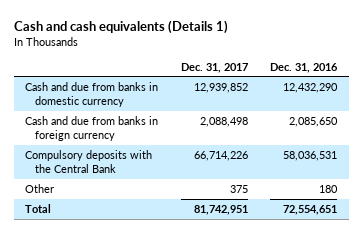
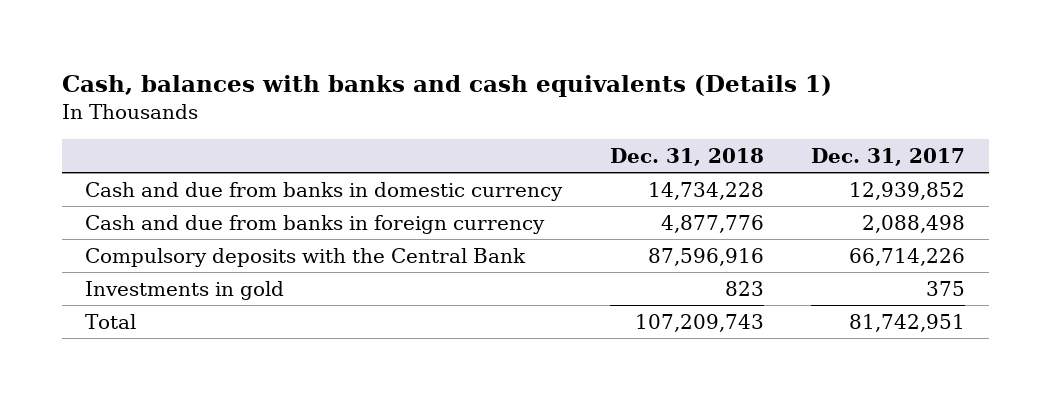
[13,19,228,34] Cash and cash equivalents (Details 1) -> [61,75,832,98] Cash, balances with banks and cash equivalents (Details 1)
[270,62,339,73] Dec. 31, 2016 -> none
none -> [609,147,764,166] Dec. 31, 2018
[24,183,54,193] Other -> [85,280,285,300] Investments in gold

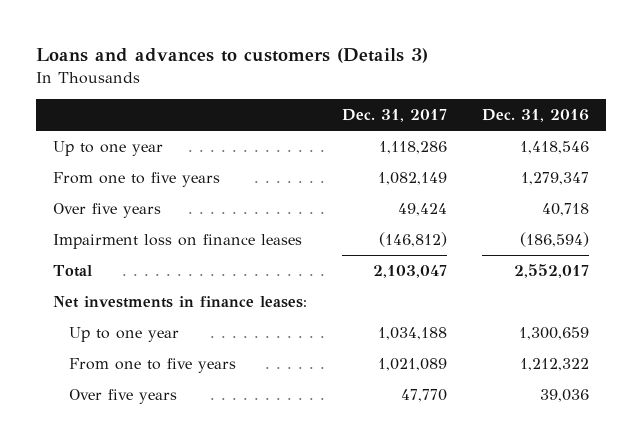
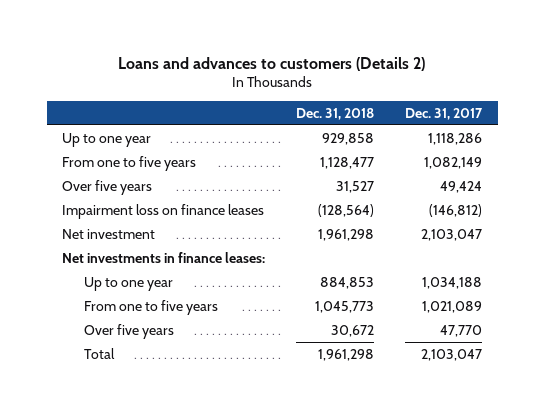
[35,47,428,63] Loans and advances to customers (Details 3) -> [118,56,426,71] Loans and advances to customers (Details 2)
[481,109,589,123] Dec. 31, 2016 -> none
none -> [296,107,375,120] Dec. 31, 2018
none -> [62,228,156,239] Net investment
[53,265,93,278] Total -> [83,347,115,359] Total

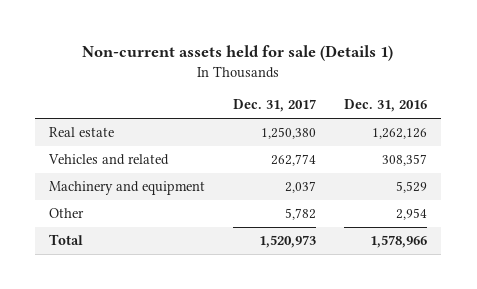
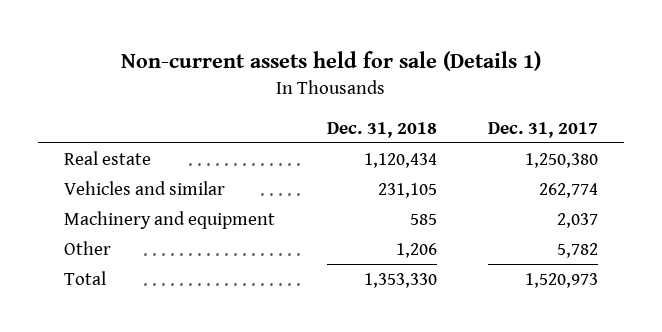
[344,99,428,113] Dec. 31, 2016 -> none
none -> [326,121,437,138] Dec. 31, 2018
[48,154,170,166] Vehicles and related -> [63,180,225,195] Vehicles and similar

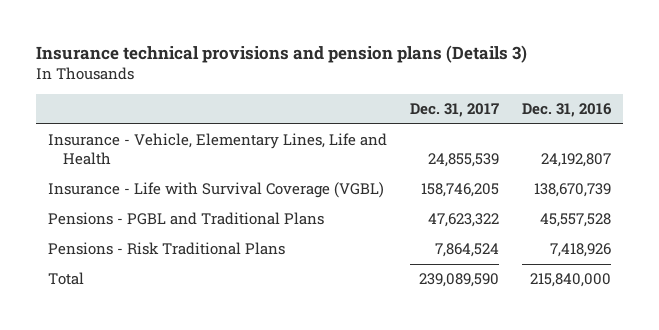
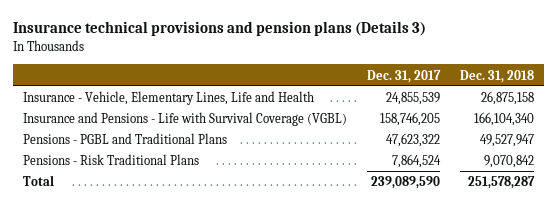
[522,103,613,118] Dec. 31, 2016 -> none
none -> [460,69,535,83] Dec. 31, 2018
[47,182,384,199] Insurance - Life with Survival Coverage (VGBL) -> [23,112,348,127] Insurance and Pensions - Life with Survival Coverage (VGBL)

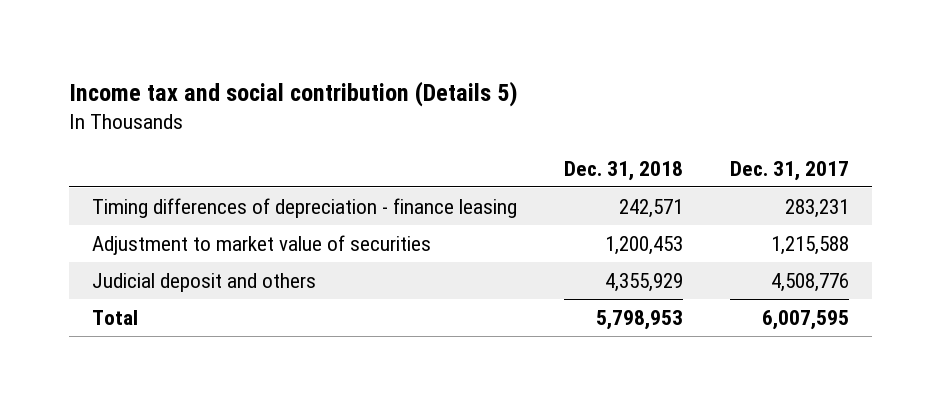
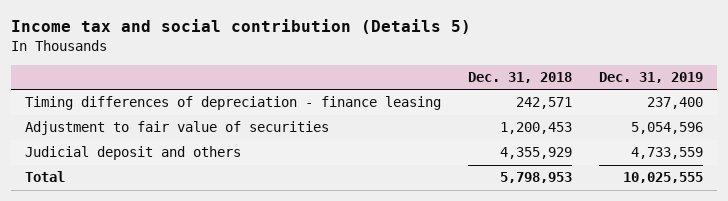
[729,160,849,181] Dec. 31, 2017 -> none
none -> [599,71,704,83] Dec. 31, 2019
[92,234,432,255] Adjustment to market value of securities -> [24,121,329,136] Adjustment to fair value of securities

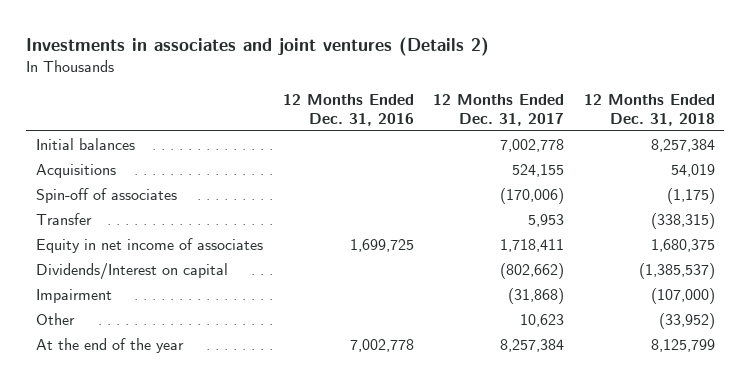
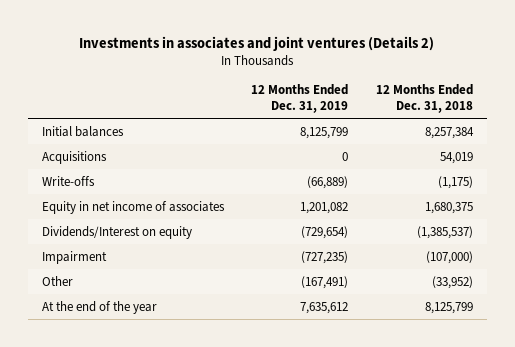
[282,94,414,126] 12 Months Ended Dec. 31, 2016 -> none
[433,94,565,126] 12 Months Ended Dec. 31, 2017 -> none
none -> [251,84,349,114] 12 Months Ended Dec. 31, 2019
[36,212,93,225] Transfer -> none
[36,187,178,203] Spin-off of associates -> [41,175,95,186] Write-offs
[36,262,229,280] Dividends/Interest on capital -> [41,225,192,239] Dividends/Interest on equity

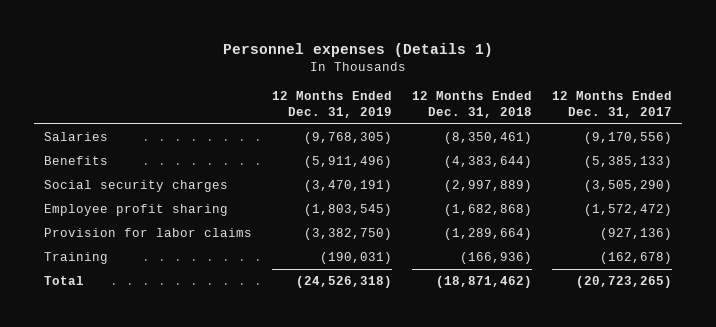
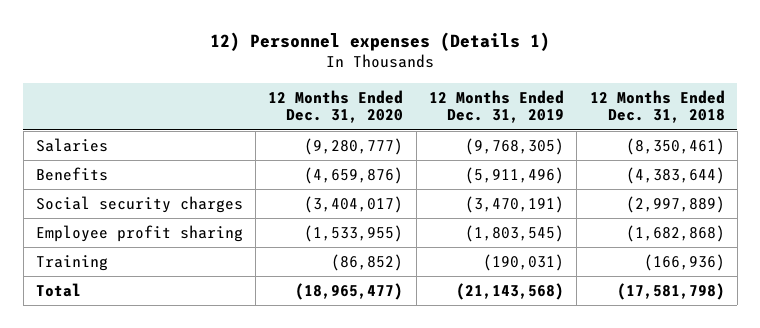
[222,42,493,57] Personnel expenses (Details 1) -> [210,31,551,51] 12) Personnel expenses (Details 1)
[551,91,672,118] 12 Months Ended Dec. 31, 2017 -> none
none -> [268,89,404,124] 12 Months Ended Dec. 31, 2020
[44,228,253,238] Provision for labor claims -> none
[295,276,392,289] (24,526,318) -> [456,283,565,301] (21,143,568)
[435,276,532,289] (18,871,462) -> [616,283,725,301] (17,581,798)

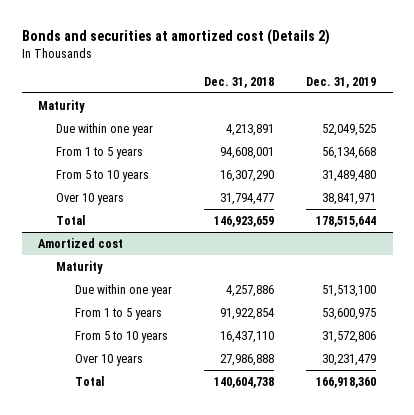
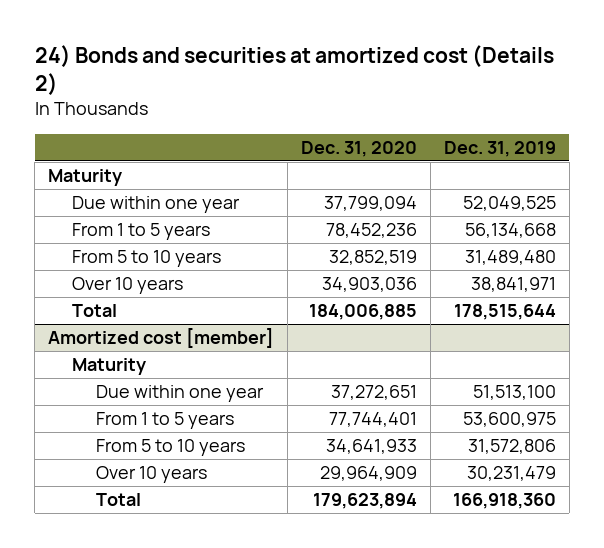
[21,28,330,45] Bonds and securities at amortized cost (Details 2) -> [34,45,554,96] 24) Bonds and securities at amortized cost (Details 2)
[204,76,275,88] Dec. 31, 2018 -> none
none -> [301,140,418,157] Dec. 31, 2020
[37,237,123,248] Amortized cost -> [48,328,275,349] Amortized cost [member]

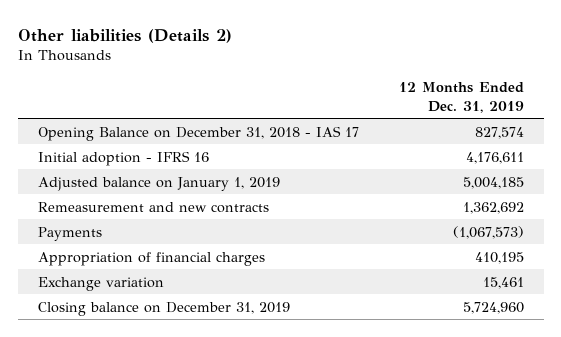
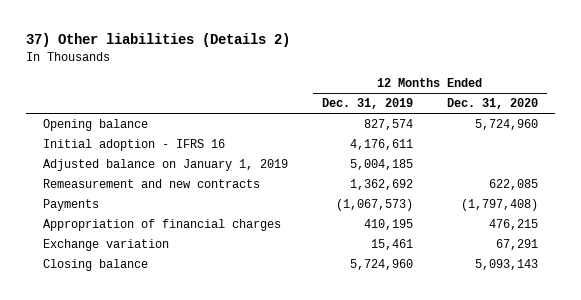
[17,28,232,43] Other liabilities (Details 2) -> [25,33,290,48] 37) Other liabilities (Details 2)
none -> [447,98,539,110] Dec. 31, 2020
[37,125,359,141] Opening Balance on December 31, 2018 - IAS 17 -> [42,119,148,132] Opening balance
[37,301,290,316] Closing balance on December 31, 2019 -> [42,259,148,272] Closing balance

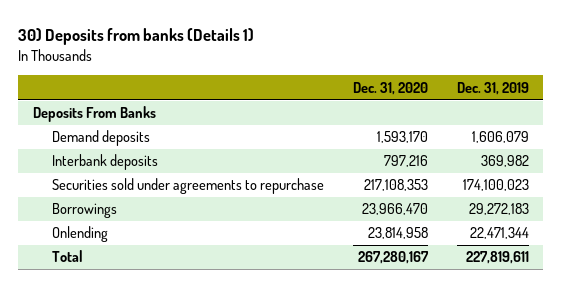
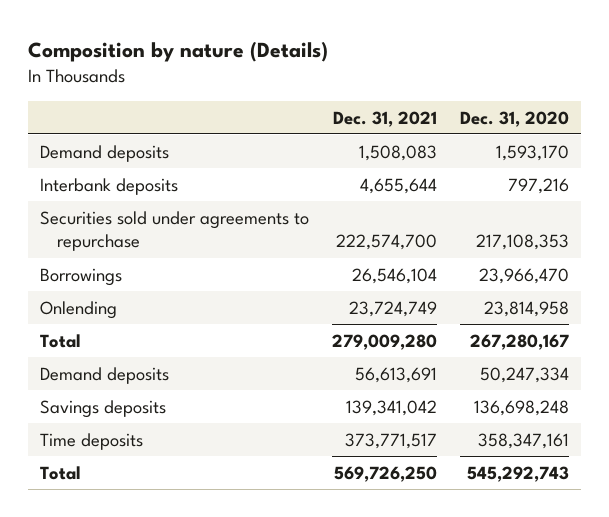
[18,28,255,46] 30) Deposits from banks (Details 1) -> [28,41,329,63] Composition by nature (Details)
[456,81,529,95] Dec. 31, 2019 -> none
none -> [332,110,437,127] Dec. 31, 2021
[32,106,156,123] Deposits From Banks -> none
none -> [39,366,169,384] Demand deposits
none -> [39,399,166,418] Savings deposits
none -> [39,432,143,450] Time deposits
none -> [39,465,81,480] Total

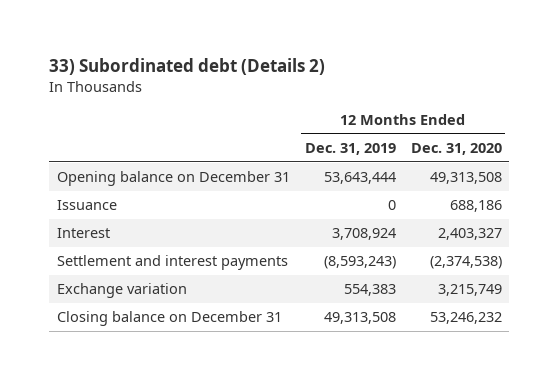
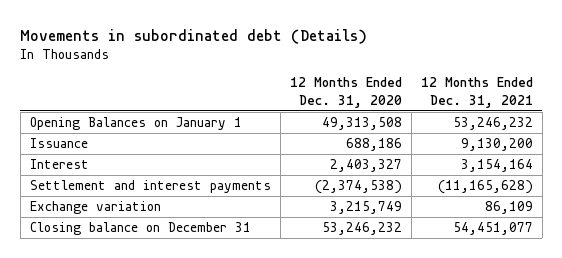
[49,57,326,75] 33) Subordinated debt (Details 2) -> [20,28,368,44] Movements in subordinated debt (Details)
[304,143,396,156] Dec. 31, 2019 -> none
none -> [420,77,533,108] 12 Months Ended Dec. 31, 2021
[56,171,290,187] Opening balance on December 31 -> [29,117,242,131] Opening Balances on January 1

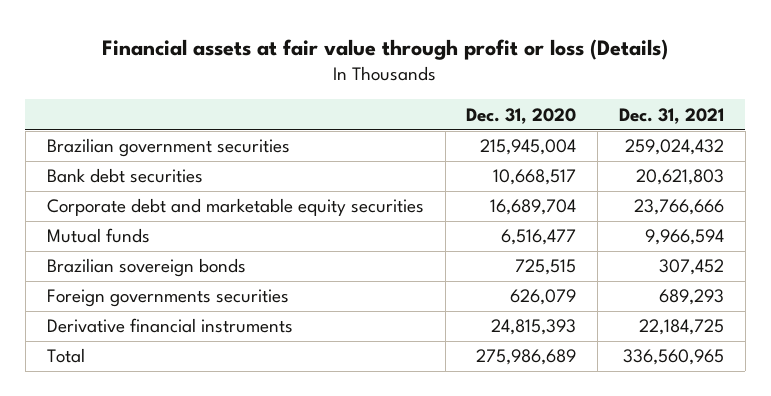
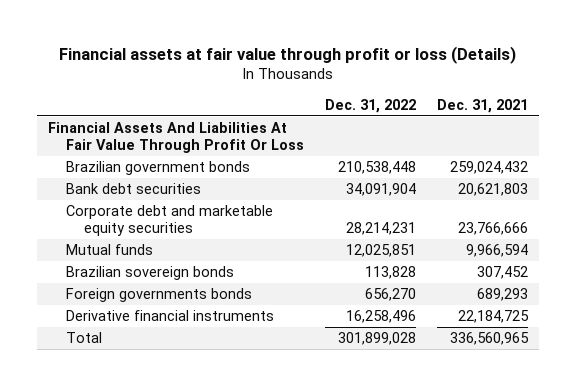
[466,107,577,124] Dec. 31, 2020 -> none
none -> [324,98,416,113] Dec. 31, 2022
none -> [47,122,304,154] Financial Assets And Liabilities At Fair Value Through Profit Or Loss
[46,138,290,158] Brazilian government securities -> [65,161,250,176] Brazilian government bonds
[46,289,289,308] Foreign governments securities -> [65,288,252,303] Foreign governments bonds

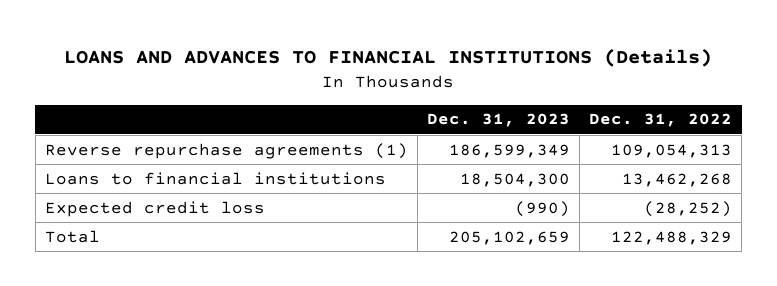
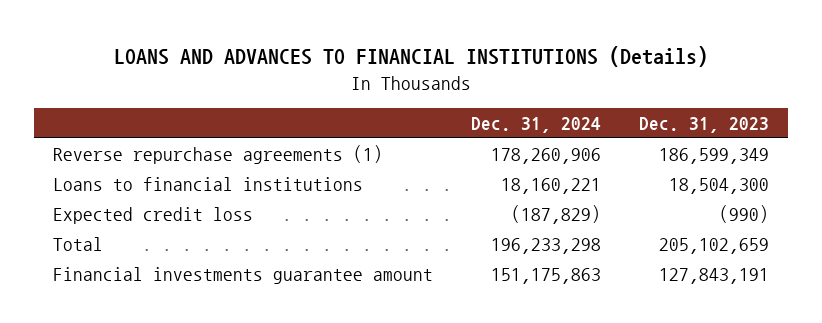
[589,113,733,128] Dec. 31, 2022 -> none
none -> [470,117,601,134] Dec. 31, 2024
none -> [52,266,433,284] Financial investments guarantee amount

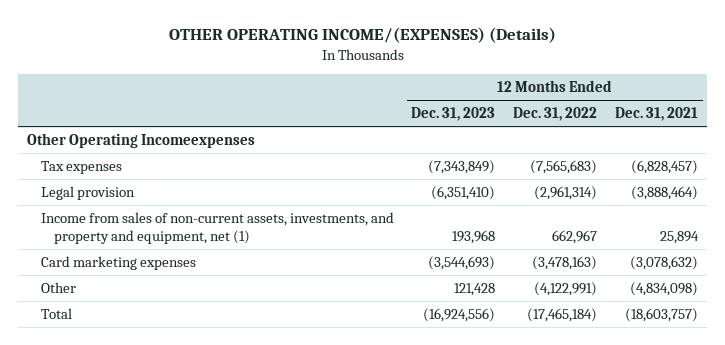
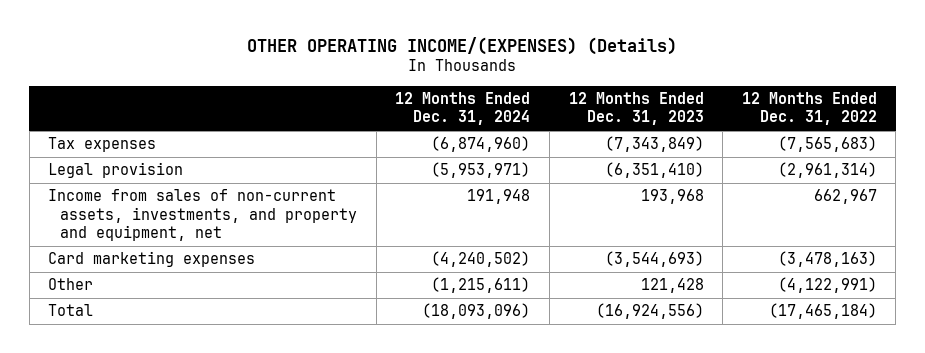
[615,107,699,122] Dec. 31, 2021 -> none
none -> [395,92,531,126] 12 Months Ended Dec. 31, 2024
[26,132,255,148] Other Operating Incomeexpenses -> none
[40,211,394,245] Income from sales of non-current assets, investments, and property and equipment, net (1) -> [48,189,358,242] Income from sales of non-current assets, investments, and property and equipment, net

